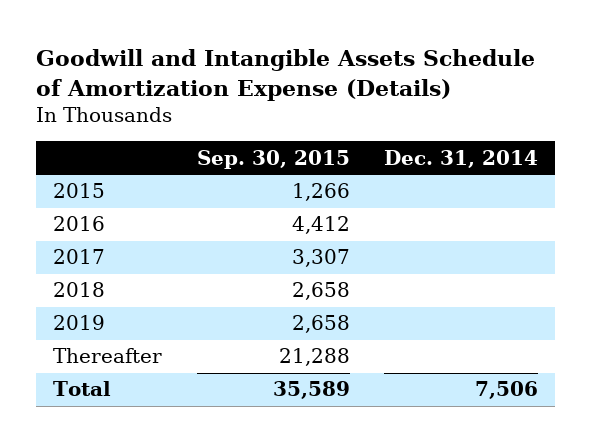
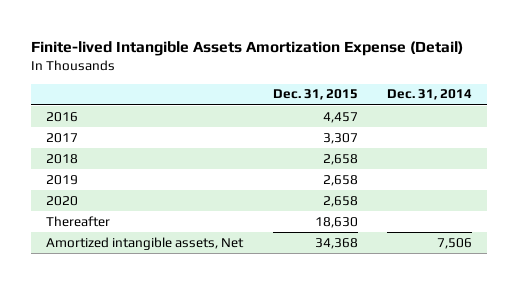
[36,49,536,102] Goodwill and Intangible Assets Schedule of Amortization Expense (Details) -> [31,41,464,57] Finite-lived Intangible Assets Amortization Expense (Detail)
[196,149,350,169] Sep. 30, 2015 -> none
none -> [272,89,358,101] Dec. 31, 2015
[53,183,106,199] 2015 -> none
none -> [46,195,79,206] 2020
[53,381,112,397] Total -> [46,236,245,250] Amortized intangible assets, Net

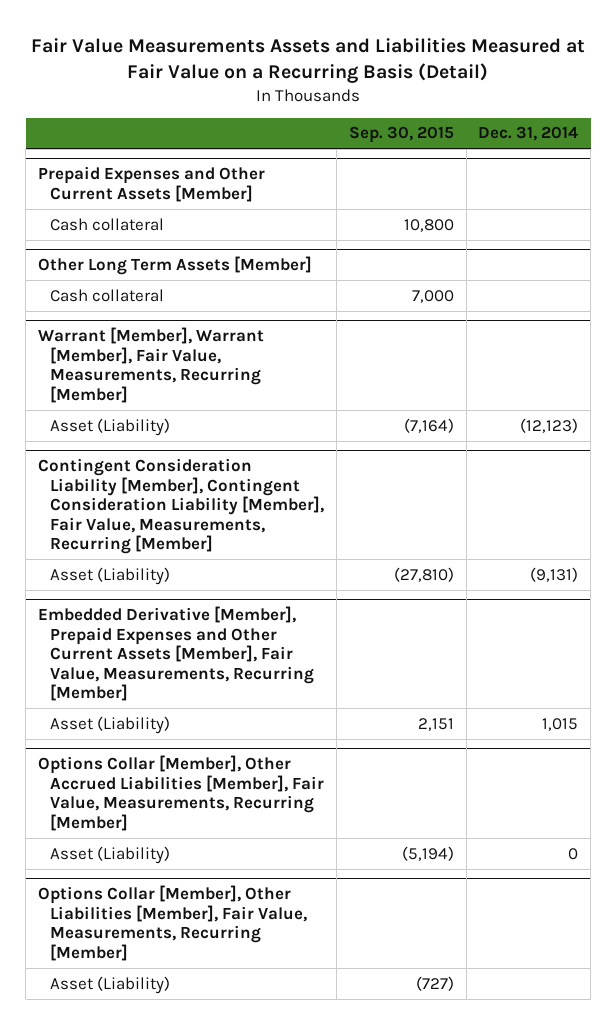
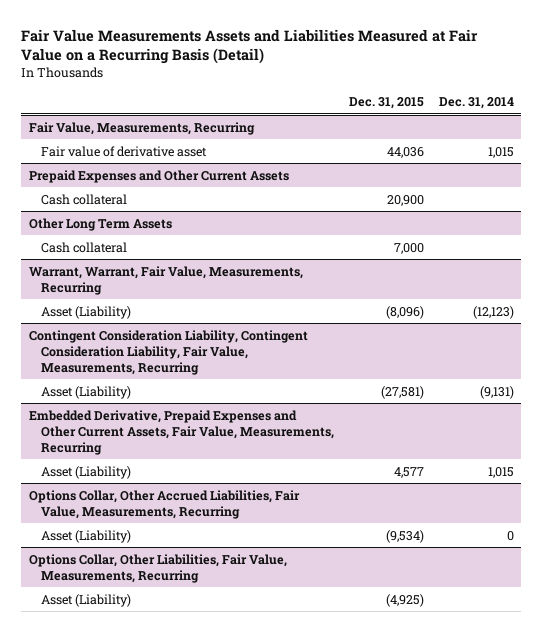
[348,126,454,144] Sep. 30, 2015 -> none
none -> [348,97,424,110] Dec. 31, 2015
none -> [28,121,255,135] Fair Value, Measurements, Recurring
none -> [41,145,208,157] Fair value of derivative asset
[38,166,266,202] Prepaid Expenses and Other Current Assets [Member] -> [28,169,289,183] Prepaid Expenses and Other Current Assets
[38,256,313,276] Other Long Term Assets [Member] -> [28,217,172,231] Other Long Term Assets
[38,327,265,403] Warrant [Member], Warrant [Member], Fair Value, Measurements, Recurring [Member] -> [28,265,303,295] Warrant, Warrant, Fair Value, Measurements, Recurring
[38,458,324,555] Contingent Consideration Liability [Member], Contingent Consideration Liability [Member], Fair Value, Measurements, Recurring [Member] -> [28,329,308,375] Contingent Consideration Liability, Contingent Consideration Liability, Fair Value, Measurements, Recurring
[38,606,314,702] Embedded Derivative [Member], Prepaid Expenses and Other Current Assets [Member], Fair Value, Measurements, Recurring [Member] -> [28,409,335,455] Embedded Derivative, Prepaid Expenses and Other Current Assets, Fair Value, Measurements, Recurring
[38,755,324,831] Options Collar [Member], Other Accrued Liabilities [Member], Fair Value, Measurements, Recurring [Member] -> [28,489,300,519] Options Collar, Other Accrued Liabilities, Fair Value, Measurements, Recurring
[38,885,307,961] Options Collar [Member], Other Liabilities [Member], Fair Value, Measurements, Recurring [Member] -> [28,553,287,583] Options Collar, Other Liabilities, Fair Value, Measurements, Recurring

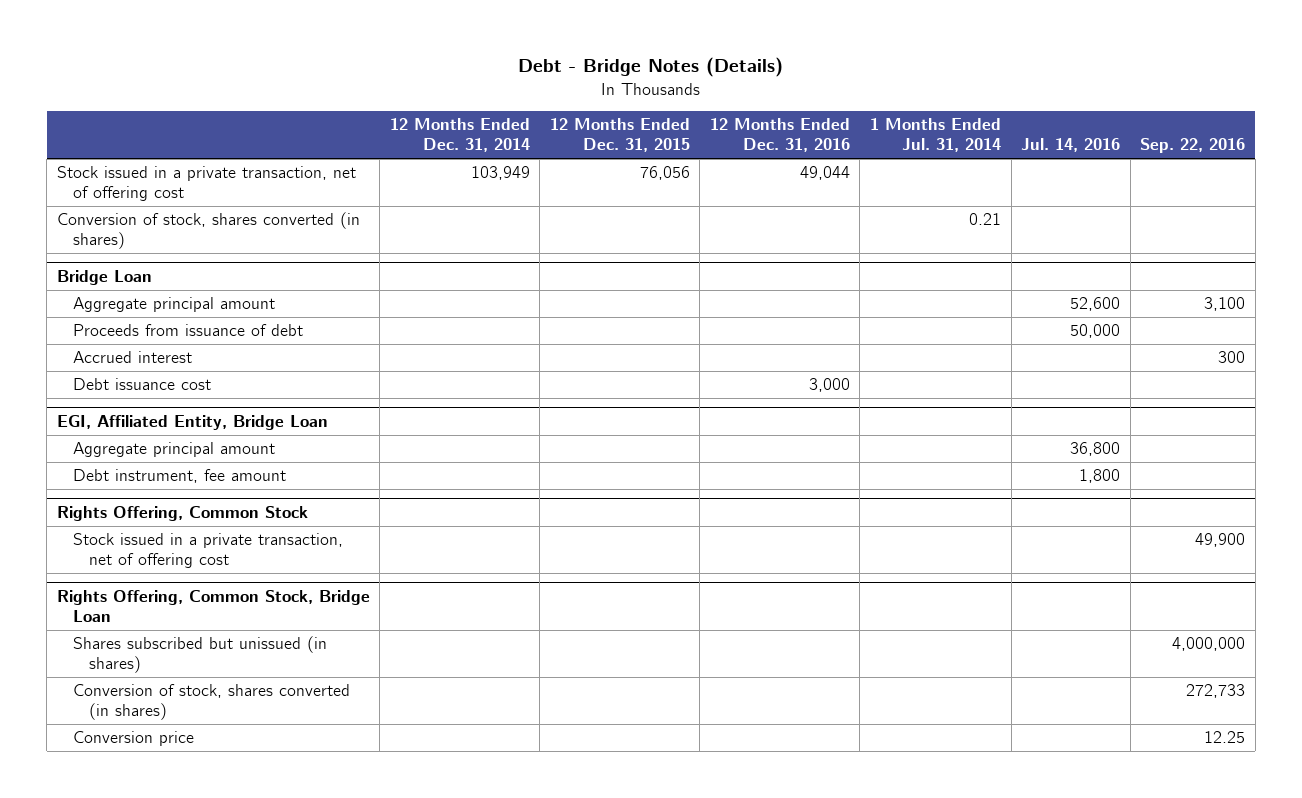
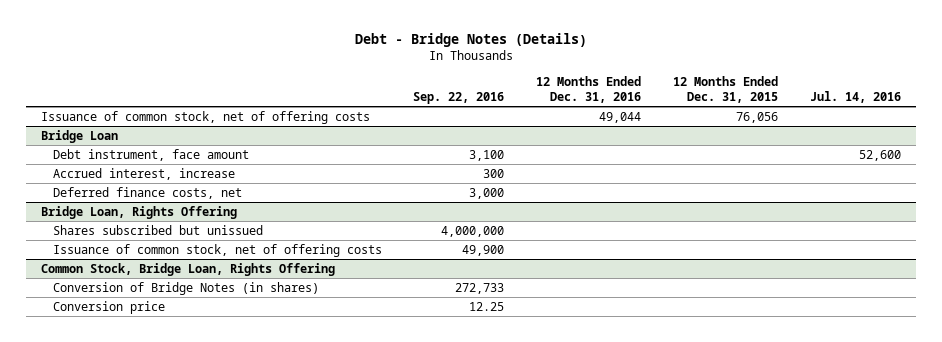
[389,118,530,153] 12 Months Ended Dec. 31, 2014 -> none
[870,118,1002,153] 1 Months Ended Jul. 31, 2014 -> none
[56,212,360,250] Conversion of stock, shares converted (in shares) -> none
[56,166,356,202] Stock issued in a private transaction, net of offering cost -> [41,110,371,124] Issuance of common stock, net of offering costs
[72,324,303,337] Proceeds from issuance of debt -> none
[72,378,211,391] Debt issuance cost -> none
[56,415,328,431] EGI, Affiliated Entity, Bridge Loan -> none
[72,442,275,458] Aggregate principal amount -> none
[72,469,286,484] Debt instrument, fee amount -> none
[56,506,308,522] Rights Offering, Common Stock -> none
[72,533,343,569] Stock issued in a private transaction, net of offering cost -> none
[72,636,327,674] Shares subscribed but unissued (in shares) -> none
[72,297,275,313] Aggregate principal amount -> [52,148,249,161] Debt instrument, face amount
[72,351,192,364] Accrued interest -> [52,167,235,180] Accrued interest, increase
none -> [52,186,242,199] Deferred finance costs, net
none -> [41,205,238,219] Bridge Loan, Rights Offering
none -> [52,224,263,235] Shares subscribed but unissued
none -> [52,243,382,257] Issuance of common stock, net of offering costs
[56,590,370,623] Rights Offering, Common Stock, Bridge Loan -> [41,262,336,276] Common Stock, Bridge Loan, Rights Offering
[72,684,350,721] Conversion of stock, shares converted (in shares) -> [52,281,319,295] Conversion of Bridge Notes (in shares)

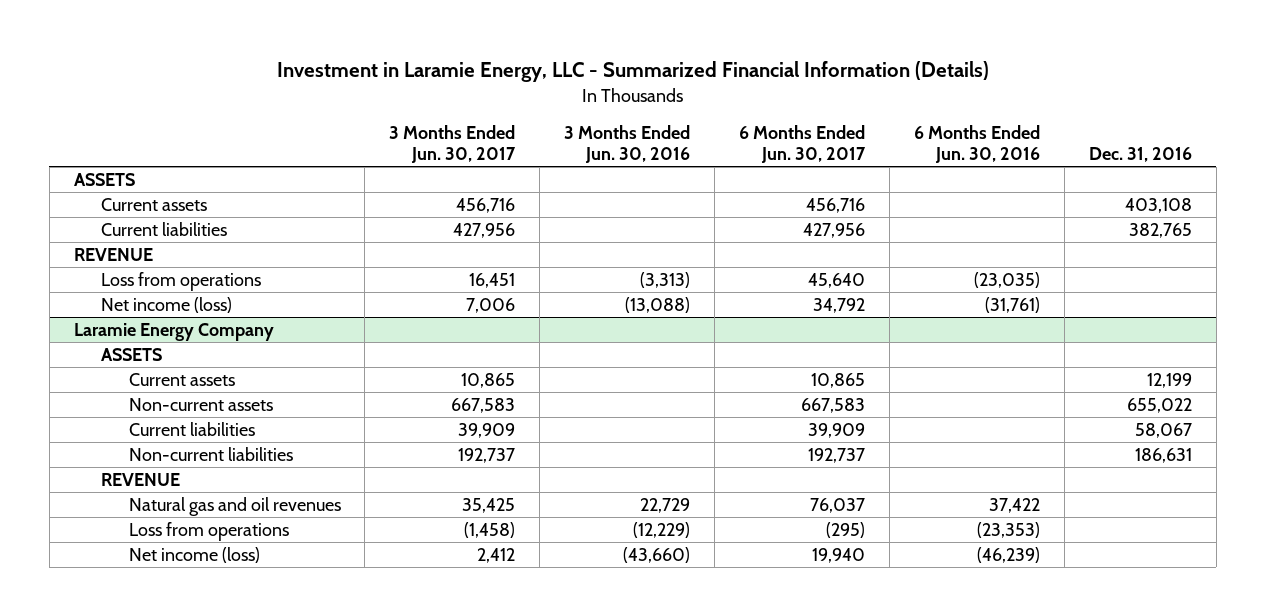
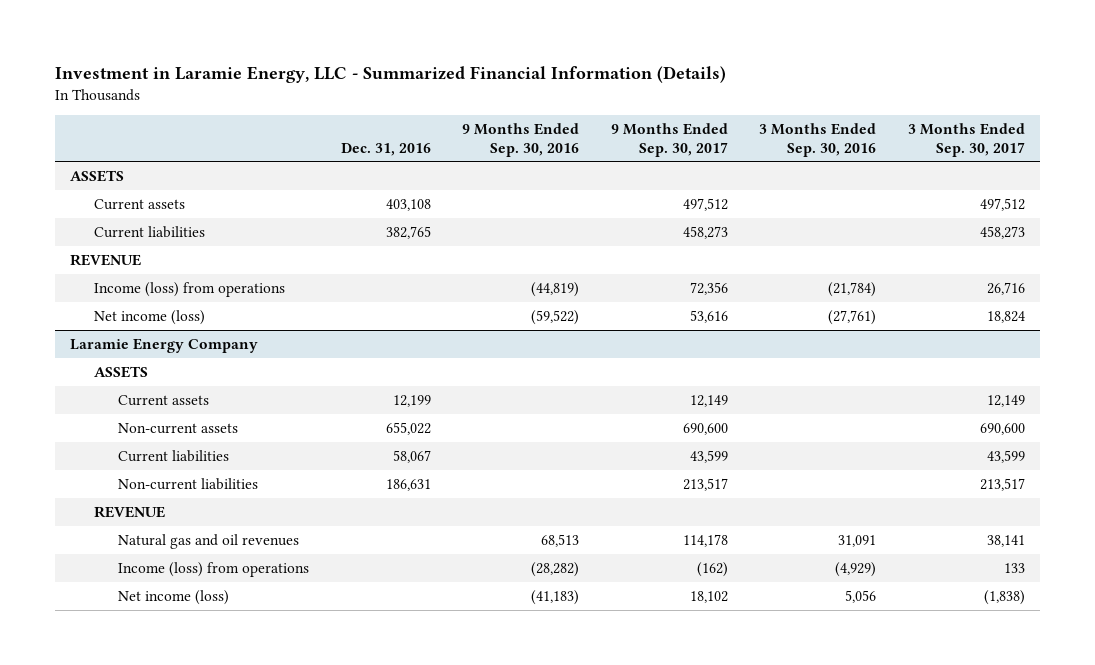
[389,124,517,163] 3 Months Ended Jun. 30, 2017 -> none
[564,124,691,163] 3 Months Ended Jun. 30, 2016 -> none
[739,124,867,163] 6 Months Ended Jun. 30, 2017 -> none
[913,124,1040,163] 6 Months Ended Jun. 30, 2016 -> none
none -> [462,123,580,157] 9 Months Ended Sep. 30, 2016
none -> [610,123,728,157] 9 Months Ended Sep. 30, 2017
none -> [759,123,877,157] 3 Months Ended Sep. 30, 2016
none -> [907,123,1025,157] 3 Months Ended Sep. 30, 2017
[101,272,262,292] Loss from operations -> [94,281,286,297] Income (loss) from operations
[128,522,289,542] Loss from operations -> [118,561,310,577] Income (loss) from operations

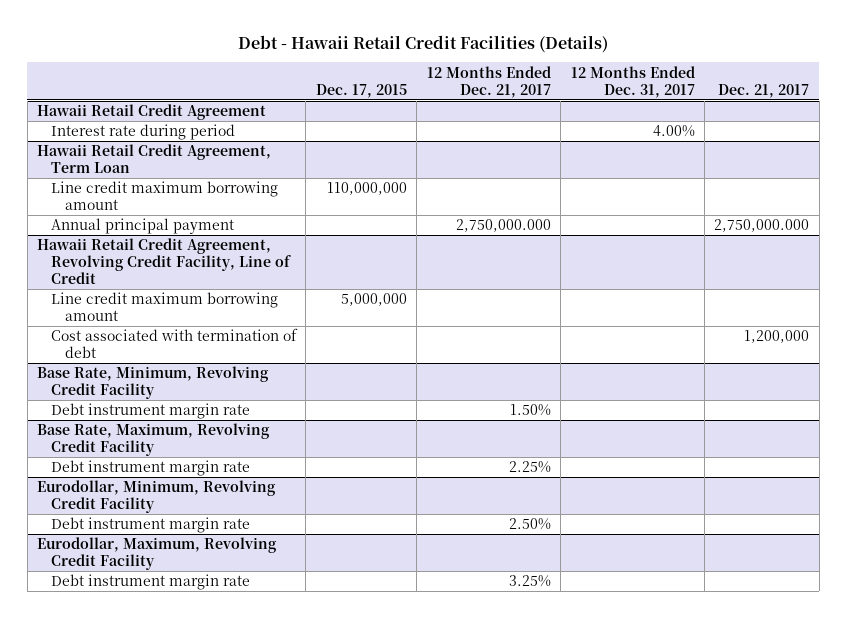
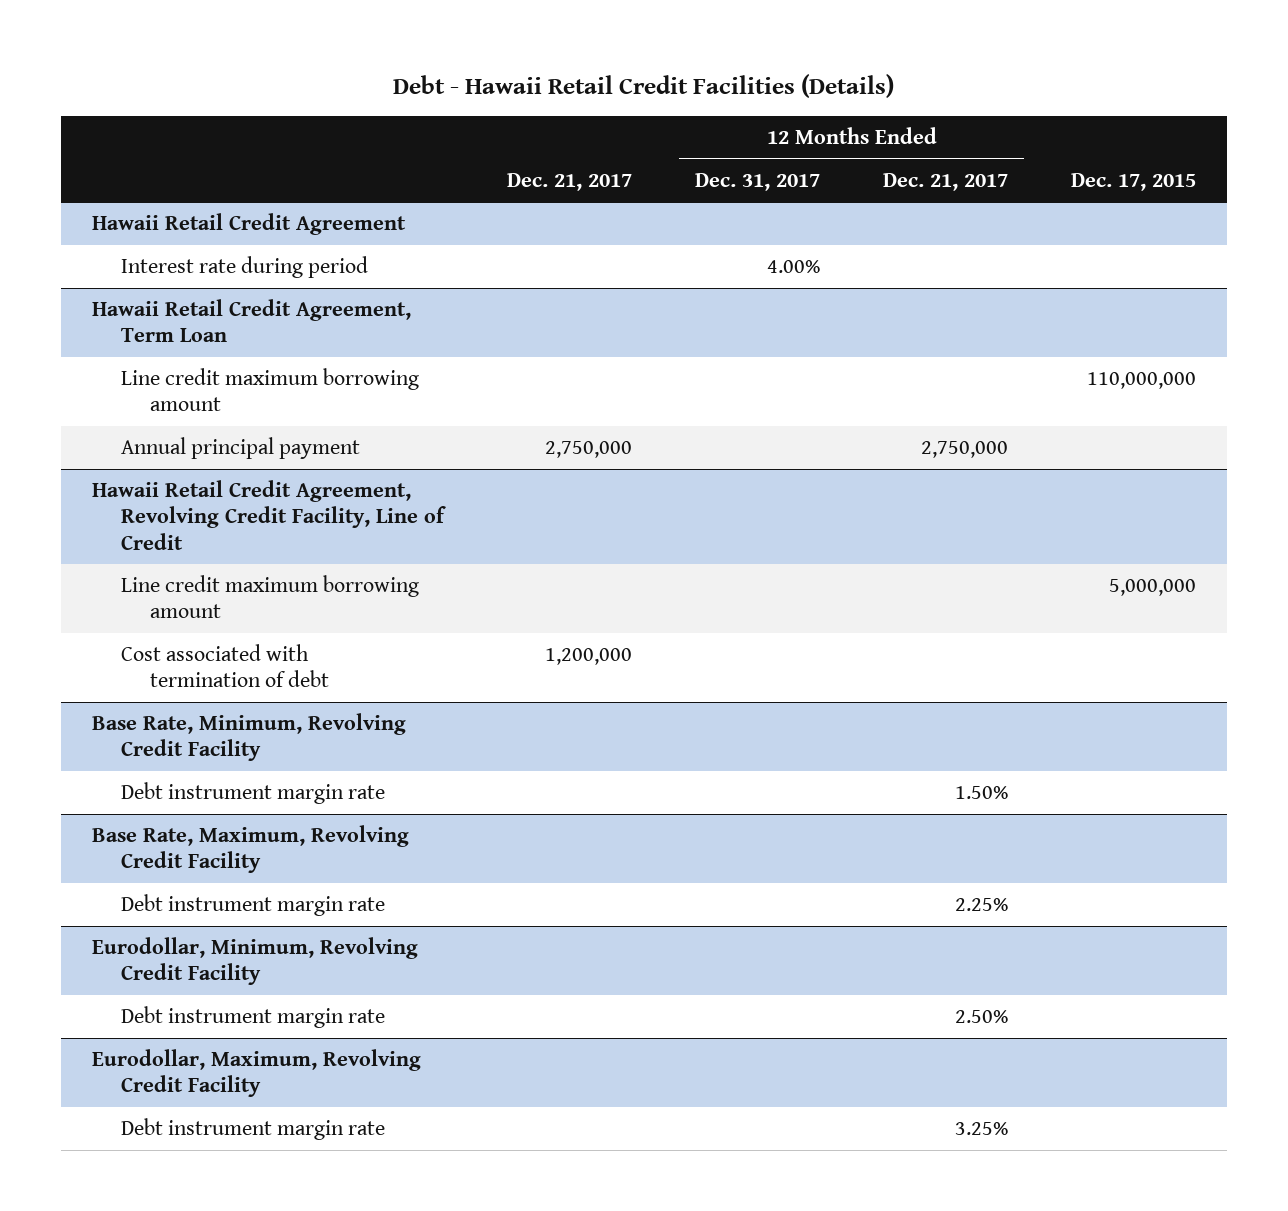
[455,219,551,233] 2,750,000.000 -> [921,441,1009,459] 2,750,000
[714,219,810,233] 2,750,000.000 -> [545,441,633,459] 2,750,000

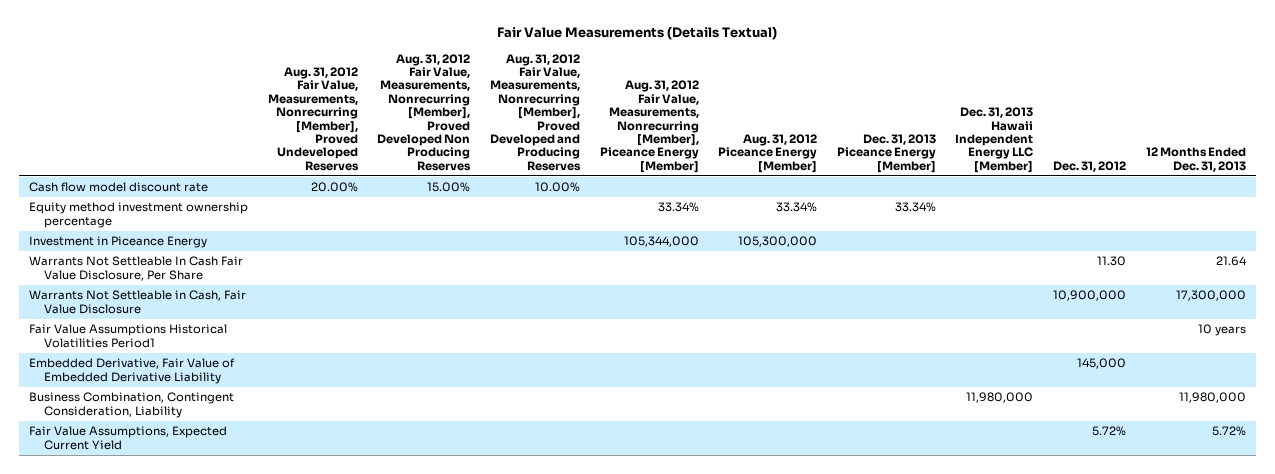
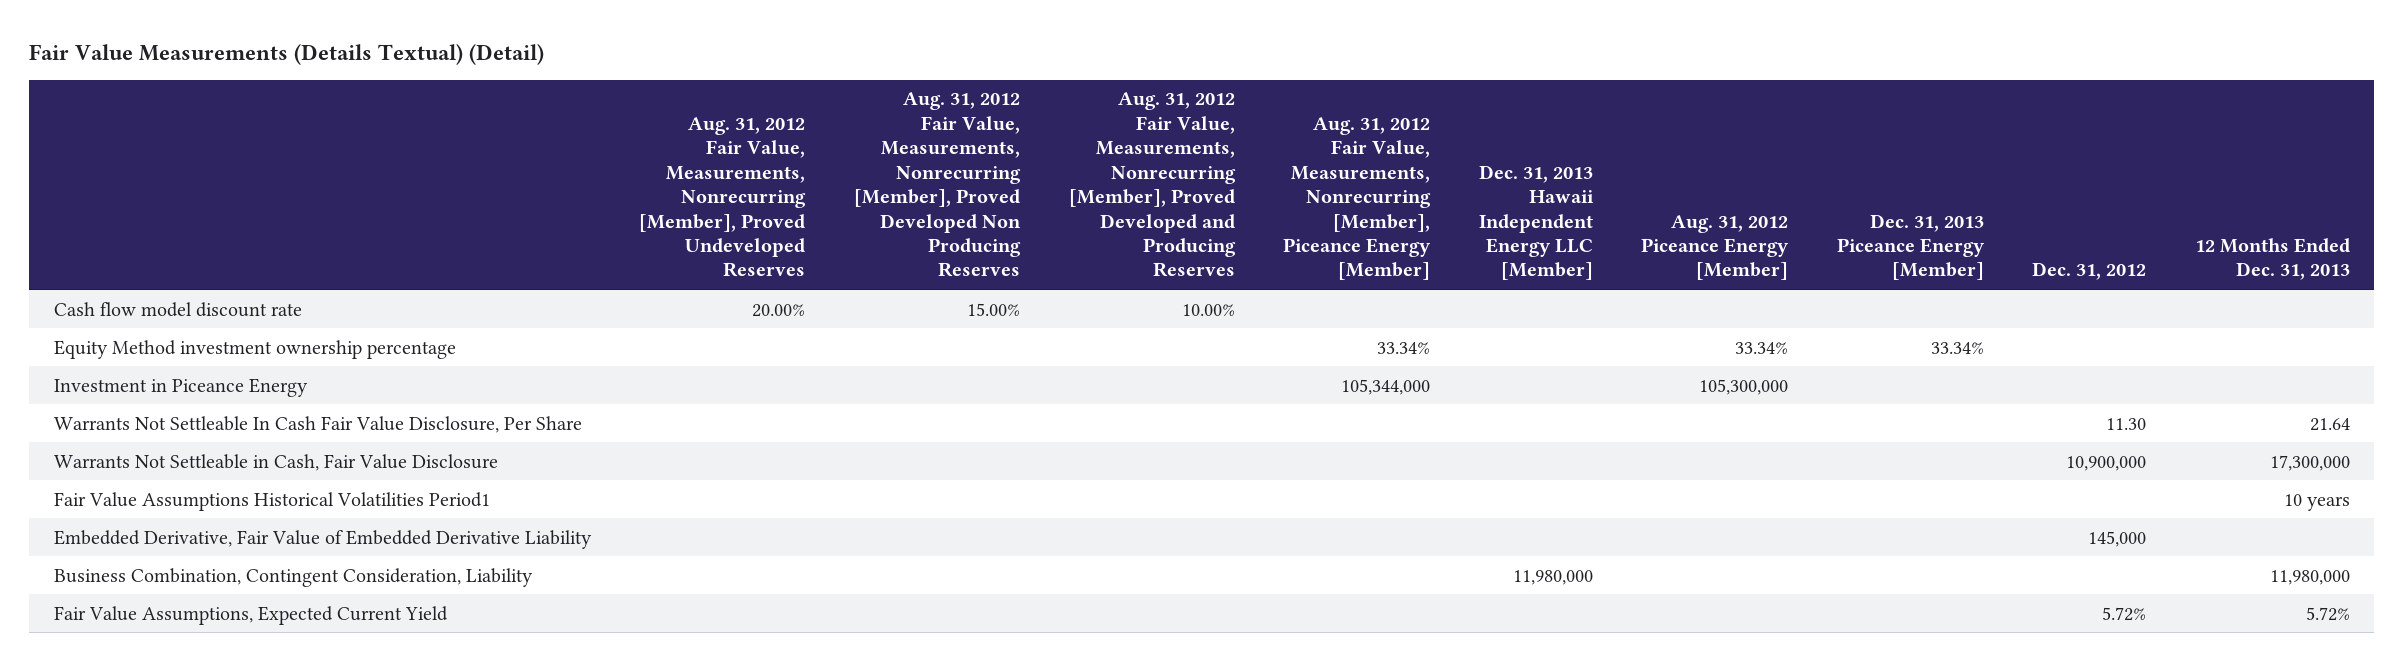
[497,26,778,41] Fair Value Measurements (Details Textual) -> [29,44,545,66] Fair Value Measurements (Details Textual) (Detail)
[29,202,249,228] Equity method investment ownership percentage -> [53,339,456,359] Equity Method investment ownership percentage

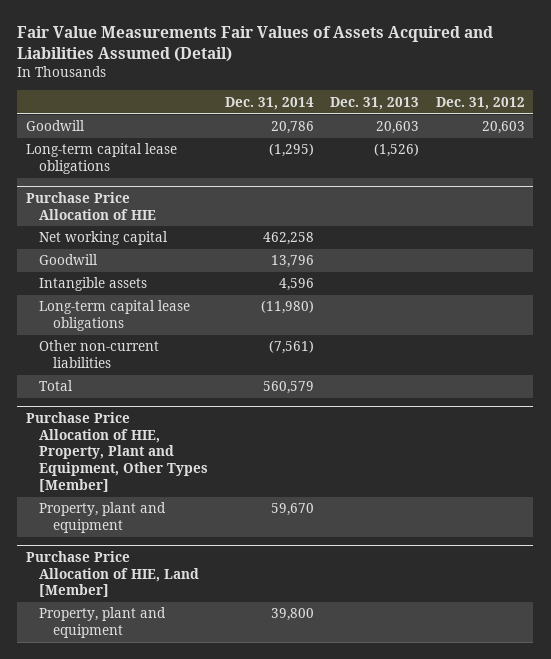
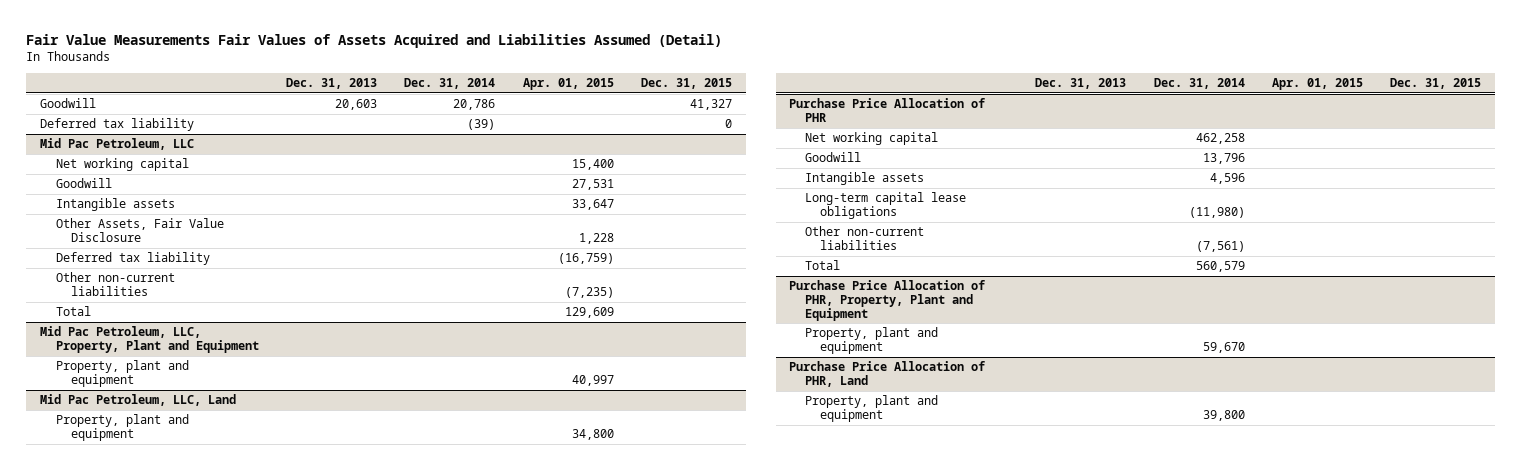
[436,96,526,110] Dec. 31, 2012 -> none
none -> [522,78,614,91] Apr. 01, 2015
none -> [641,78,733,90] Dec. 31, 2015
[25,143,177,175] Long-term capital lease obligations -> none
none -> [40,118,195,132] Deferred tax liability
none -> [40,138,195,151] Mid Pac Petroleum, LLC
none -> [55,158,189,172] Net working capital
none -> [55,178,112,189] Goodwill
none -> [55,198,175,212] Intangible assets
none -> [55,218,224,243] Other Assets, Fair Value Disclosure
none -> [55,252,210,266] Deferred tax liability
none -> [55,272,175,297] Other non-current liabilities
none -> [55,306,91,317] Total
none -> [40,326,259,354] Mid Pac Petroleum, LLC, Property, Plant and Equipment
none -> [55,360,189,388] Property, plant and equipment
none -> [40,394,237,407] Mid Pac Petroleum, LLC, Land
none -> [55,414,189,442] Property, plant and equipment
[25,191,157,220] Purchase Price Allocation of HIE -> [789,98,986,123] Purchase Price Allocation of PHR
[25,411,209,492] Purchase Price Allocation of HIE, Property, Plant and Equipment, Other Types [Member] -> [789,280,986,321] Purchase Price Allocation of PHR, Property, Plant and Equipment
[25,550,200,598] Purchase Price Allocation of HIE, Land [Member] -> [789,361,986,388] Purchase Price Allocation of PHR, Land

